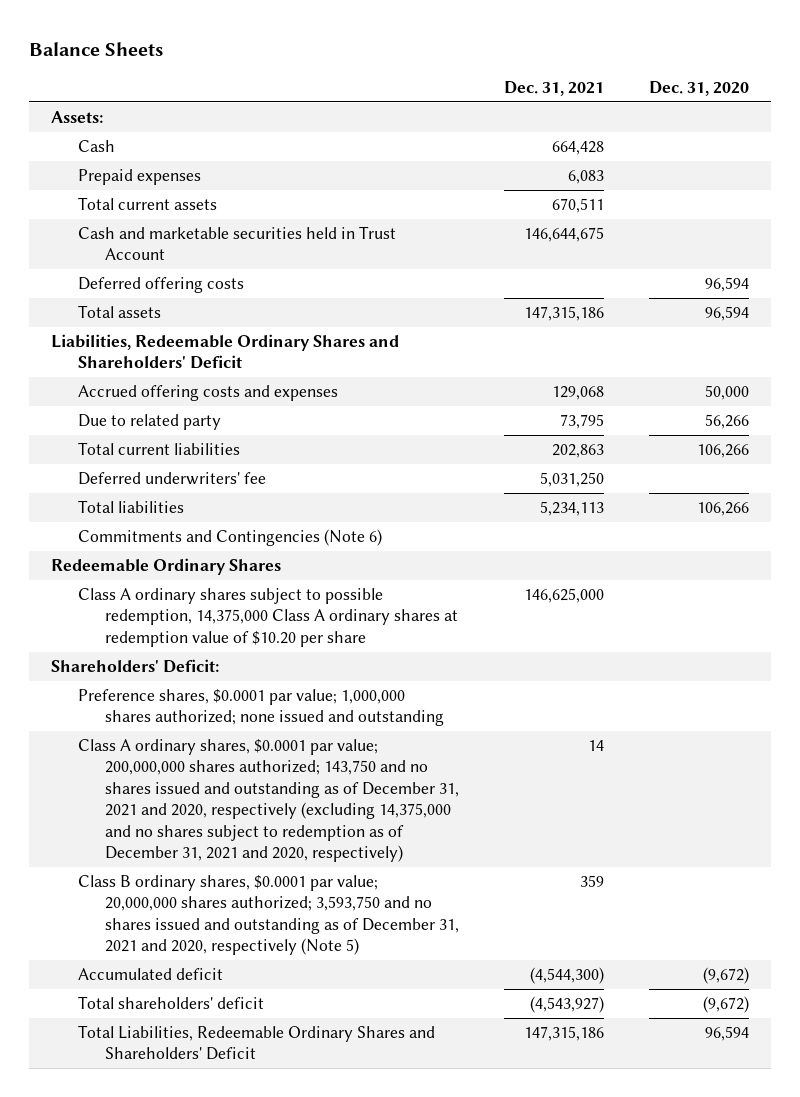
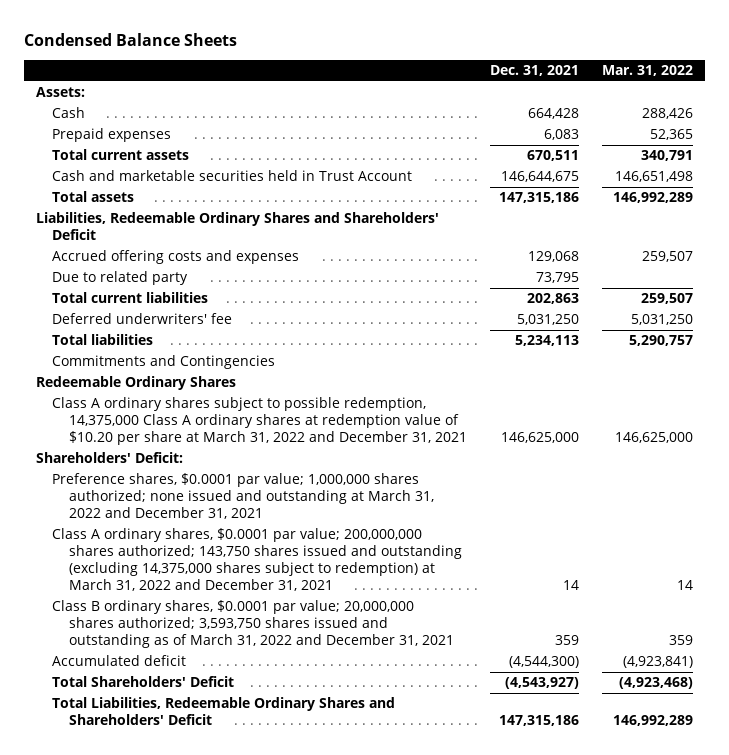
[28,41,163,56] Balance Sheets -> [24,32,238,46] Condensed Balance Sheets
[648,81,749,97] Dec. 31, 2020 -> none
none -> [602,65,694,77] Mar. 31, 2022
[78,277,245,294] Deferred offering costs -> none
[78,529,383,547] Commitments and Contingencies (Note 6) -> [52,355,276,370] Commitments and Contingencies
[78,588,459,647] Class A ordinary shares subject to possible redemption, 14,375,000 Class A ordinary shares at redemption value of $10.20 per share -> [52,397,467,446] Class A ordinary shares subject to possible redemption, 14,375,000 Class A ordinary shares at redemption value of $10.20 per share at March 31, 2022 and December 31, 2021
[78,689,445,727] Preference shares, $0.0001 par value; 1,000,000 shares authorized; none issued and outstanding -> [52,473,434,520] Preference shares, $0.0001 par value; 1,000,000 shares authorized; none issued and outstanding at March 31, 2022 and December 31, 2021
[78,739,460,863] Class A ordinary shares, $0.0001 par value; 200,000,000 shares authorized; 143,750 and no shares issued and outstanding as of December 31, 2021 and 2020, respectively (excluding 14,375,000 and no shares subject to redemption as of December 31, 2021 and 2020, respectively) -> [52,528,462,592] Class A ordinary shares, $0.0001 par value; 200,000,000 shares authorized; 143,750 shares issued and outstanding (excluding 14,375,000 shares subject to redemption) at March 31, 2022 and December 31, 2021
[78,875,460,956] Class B ordinary shares, $0.0001 par value; 20,000,000 shares authorized; 3,593,750 and no shares issued and outstanding as of December 31, 2021 and 2020, respectively (Note 5) -> [52,600,454,649] Class B ordinary shares, $0.0001 par value; 20,000,000 shares authorized; 3,593,750 shares issued and outstanding as of March 31, 2022 and December 31, 2021
[78,996,265,1010] Total shareholders' deficit -> [52,676,235,688] Total Shareholders' Deficit

